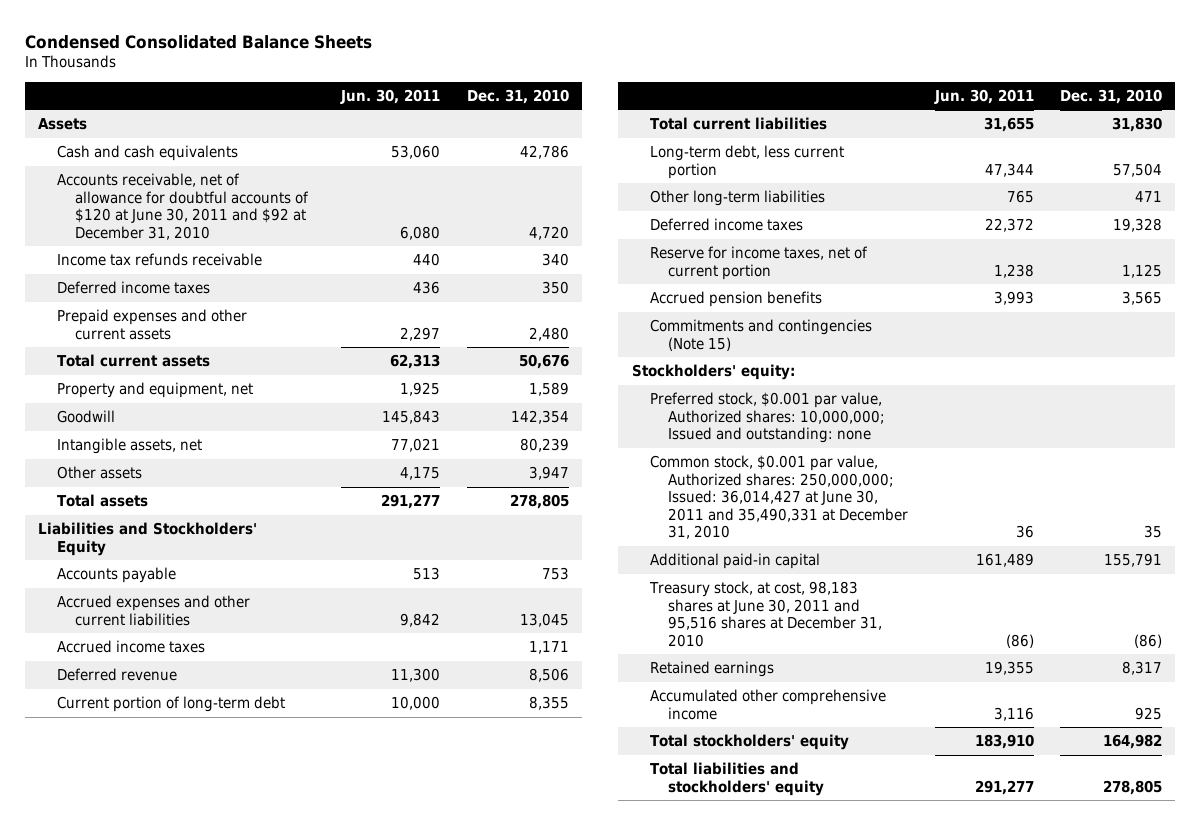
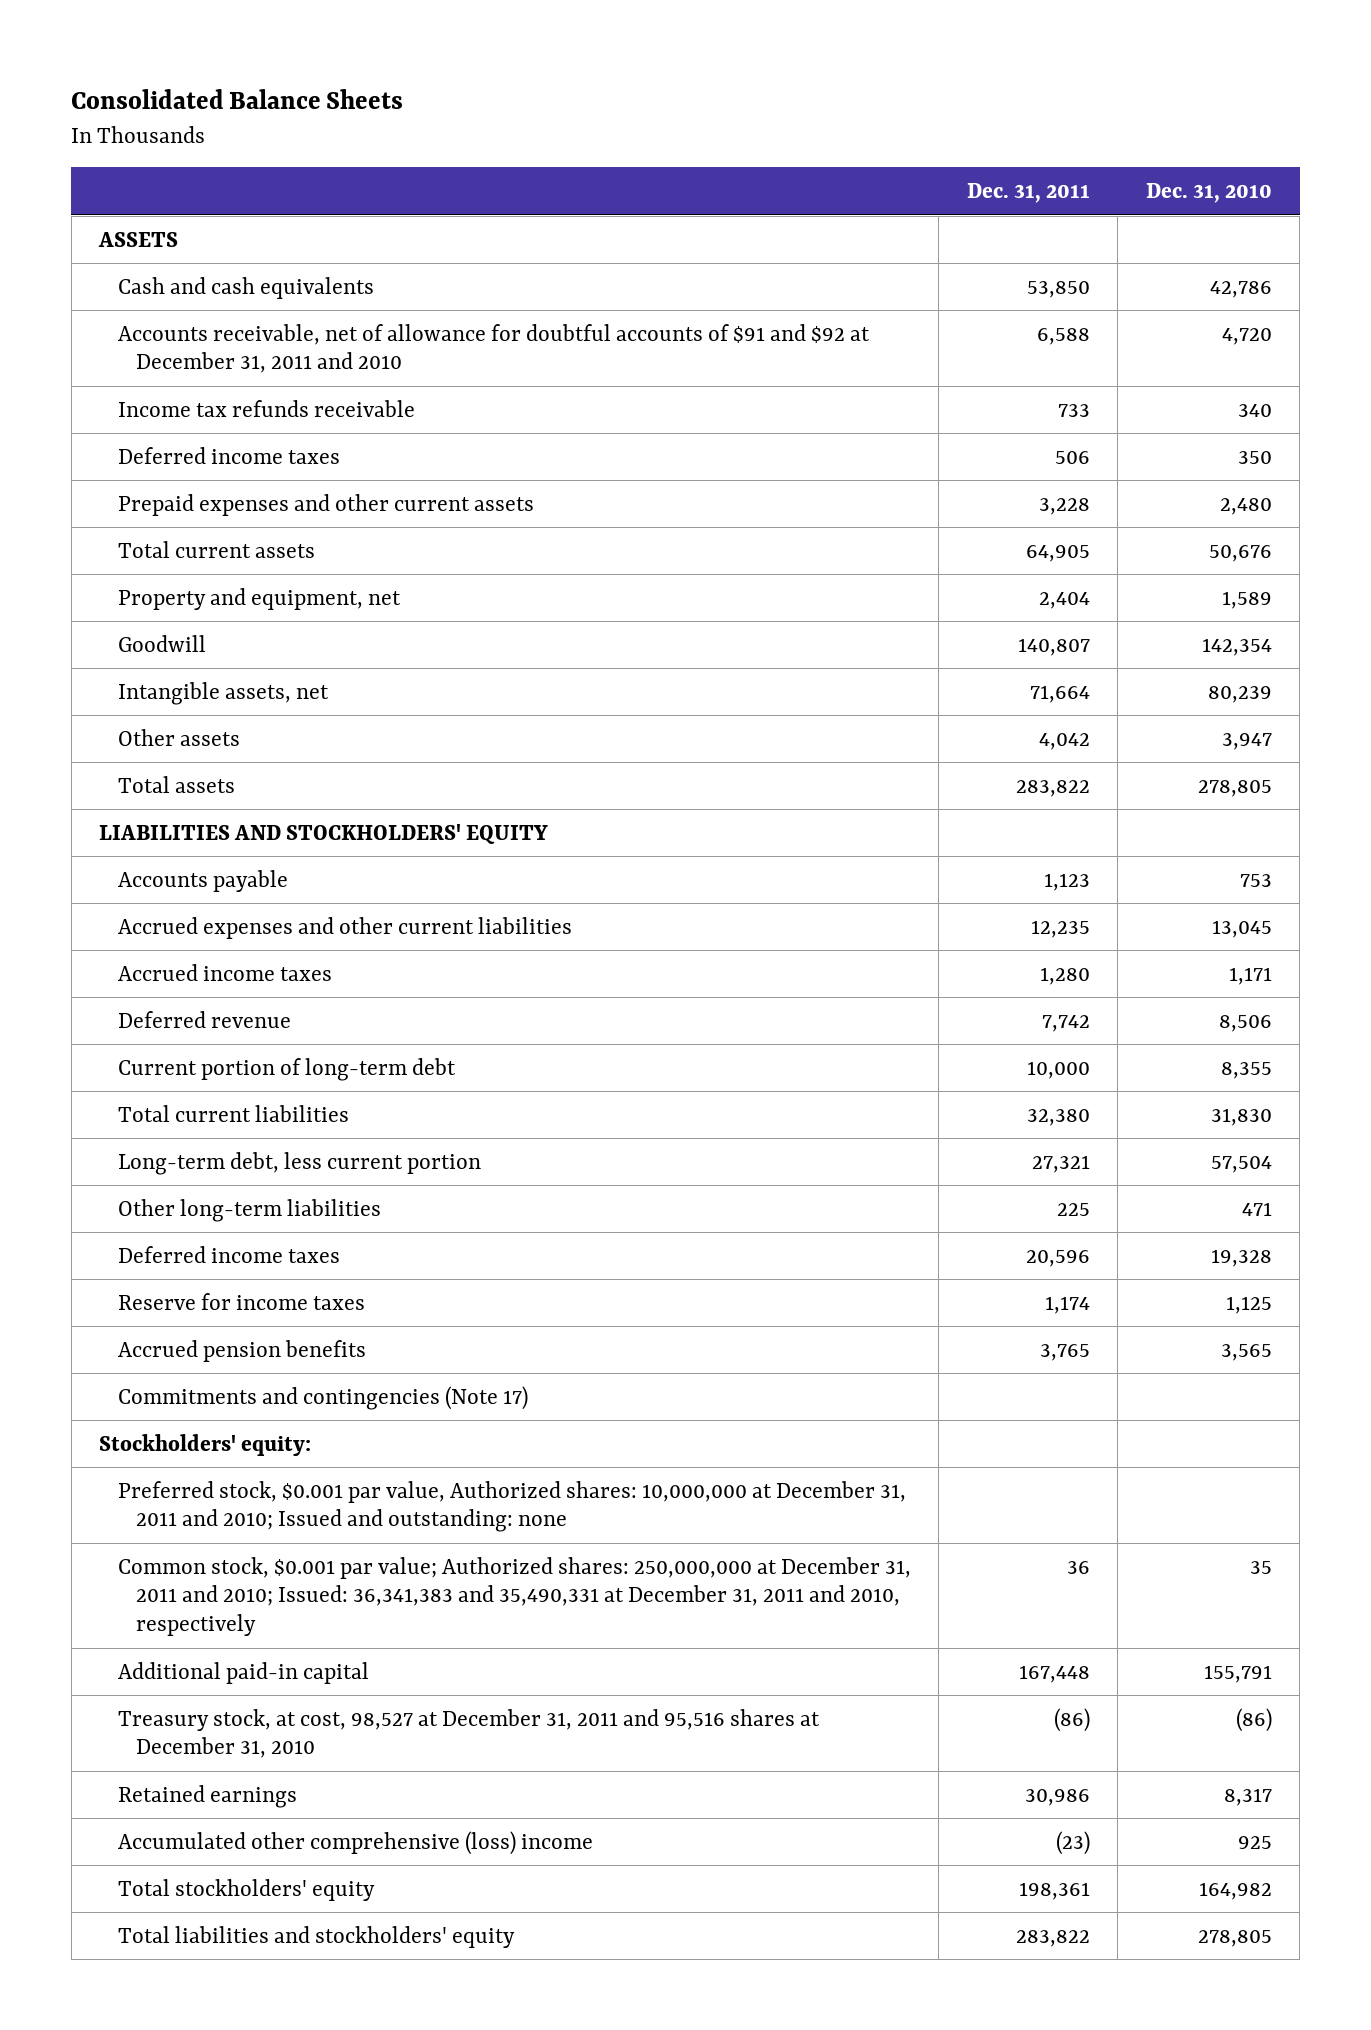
[25,34,373,49] Condensed Consolidated Balance Sheets -> [71,89,404,110] Consolidated Balance Sheets
[340,88,441,104] Jun. 30, 2011 -> none
none -> [966,182,1090,203] Dec. 31, 2011
[38,118,88,131] Assets -> [98,231,179,247] ASSETS
[56,173,309,240] Accounts receivable, net of allowance for doubtful accounts of $120 at June 30, 2011 and $92 at December 31, 2010 -> [117,323,870,374] Accounts receivable, net of allowance for doubtful accounts of $91 and $92 at December 31, 2011 and 2010
[38,522,258,556] Liabilities and Stockholders' Equity -> [99,823,549,844] LIABILITIES AND STOCKHOLDERS' EQUITY
[649,246,868,280] Reserve for income taxes, net of current portion -> [117,1292,365,1310] Reserve for income taxes
[649,319,872,351] Commitments and contingencies (Note 15) -> [117,1385,528,1410] Commitments and contingencies (Note 17)
[649,392,886,444] Preferred stock, $0.001 par value, Authorized shares: 10,000,000; Issued and outstanding: none -> [117,1480,906,1533] Preferred stock, $0.001 par value, Authorized shares: 10,000,000 at December 31, 2011 and 2010; Issued and outstanding: none
[649,455,909,540] Common stock, $0.001 par value, Authorized shares: 250,000,000; Issued: 36,014,427 at June 30, 2011 and 35,490,331 at December 31, 2010 -> [117,1556,911,1636] Common stock, $0.001 par value; Authorized shares: 250,000,000 at December 31, 2011 and 2010; Issued: 36,341,383 and 35,490,331 at December 31, 2011 and 2010, respectively
[648,581,883,647] Treasury stock, at cost, 98,183 shares at June 30, 2011 and 95,516 shares at December 31, 2010 -> [117,1708,820,1759] Treasury stock, at cost, 98,527 at December 31, 2011 and 95,516 shares at December 31, 2010
[649,689,886,720] Accumulated other comprehensive income -> [117,1830,593,1855] Accumulated other comprehensive (loss) income

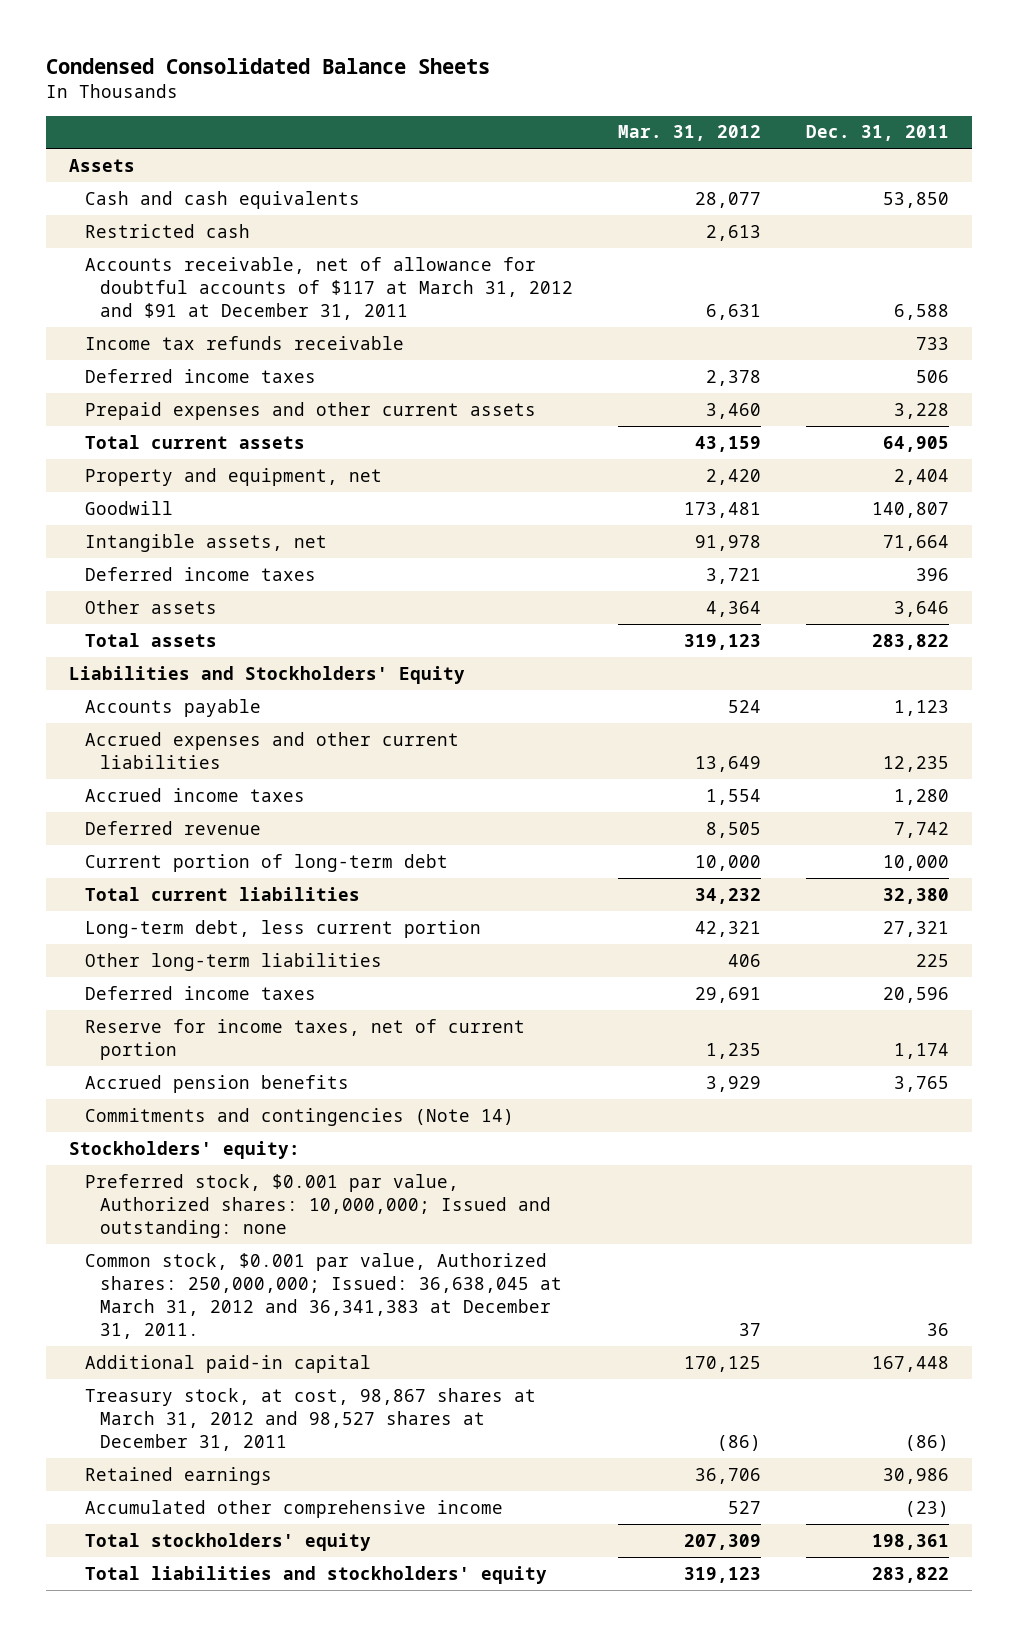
[71,89,404,110] Consolidated Balance Sheets -> [46,57,491,74] Condensed Consolidated Balance Sheets
[1145,182,1272,203] Dec. 31, 2010 -> none
none -> [618,125,762,142] Mar. 31, 2012
[98,231,179,247] ASSETS -> [68,158,135,172] Assets
none -> [84,223,250,238] Restricted cash
[117,323,870,374] Accounts receivable, net of allowance for doubtful accounts of $91 and $92 at December 31, 2011 and 2010 -> [84,256,574,320] Accounts receivable, net of allowance for doubtful accounts of $117 at March 31, 2012 and $91 at December 31, 2011
none -> [84,566,316,581] Deferred income taxes
[1038,732,1090,750] 4,042 -> [894,600,950,617] 3,646
[99,823,549,844] LIABILITIES AND STOCKHOLDERS' EQUITY -> [68,665,465,684] Liabilities and Stockholders' Equity
[117,1292,365,1310] Reserve for income taxes -> [84,1018,525,1060] Reserve for income taxes, net of current portion
[117,1385,528,1410] Commitments and contingencies (Note 17) -> [84,1107,514,1126] Commitments and contingencies (Note 14)
[117,1480,906,1533] Preferred stock, $0.001 par value, Authorized shares: 10,000,000 at December 31, 2011 and 2010; Issued and outstanding: none -> [84,1173,552,1238] Preferred stock, $0.001 par value, Authorized shares: 10,000,000; Issued and outstanding: none
[117,1556,911,1636] Common stock, $0.001 par value; Authorized shares: 250,000,000 at December 31, 2011 and 2010; Issued: 36,341,383 and 35,490,331 at December 31, 2011 and 2010, respectively -> [84,1252,563,1339] Common stock, $0.001 par value, Authorized shares: 250,000,000; Issued: 36,638,045 at March 31, 2012 and 36,341,383 at December 31, 2011.
[117,1708,820,1759] Treasury stock, at cost, 98,527 at December 31, 2011 and 95,516 shares at December 31, 2010 -> [84,1387,536,1451] Treasury stock, at cost, 98,867 shares at March 31, 2012 and 98,527 shares at December 31, 2011
[117,1830,593,1855] Accumulated other comprehensive (loss) income -> [84,1499,503,1518] Accumulated other comprehensive income

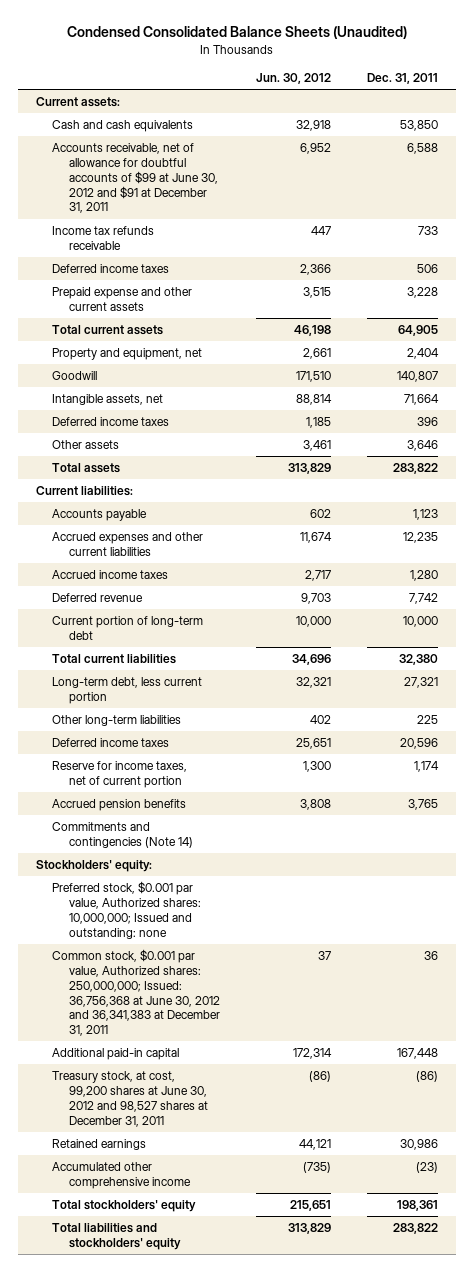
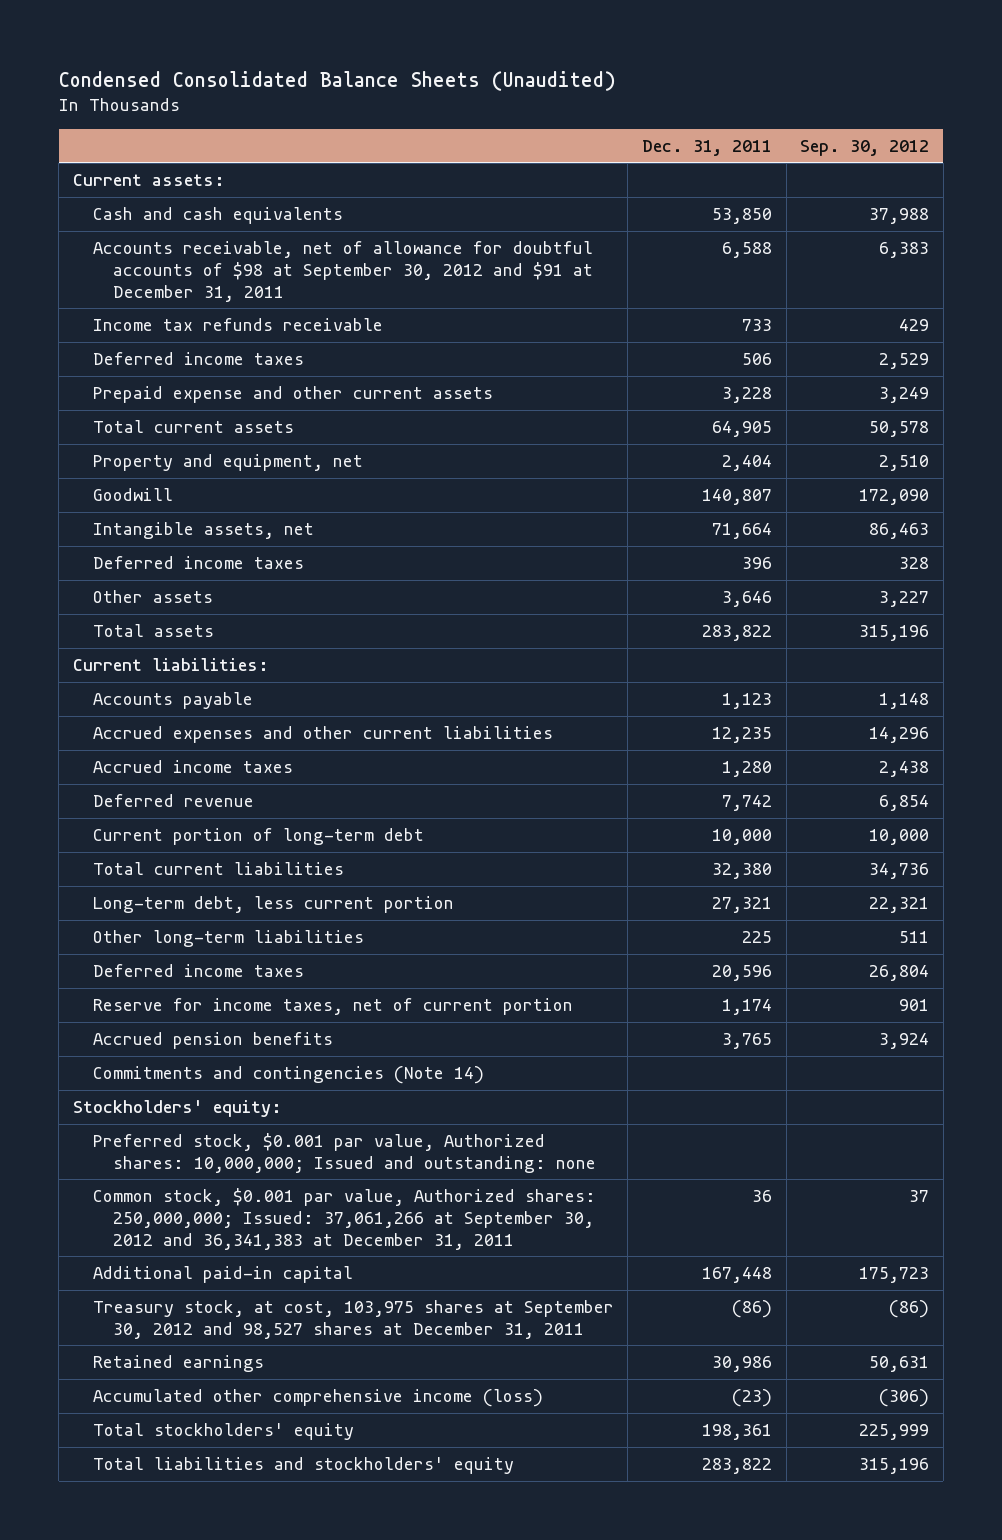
[255,73,331,85] Jun. 30, 2012 -> none
none -> [800,139,930,156] Sep. 30, 2012
[52,143,218,214] Accounts receivable, net of allowance for doubtful accounts of $99 at June 30, 2012 and $91 at December 31, 2011 -> [92,241,593,302] Accounts receivable, net of allowance for doubtful accounts of $98 at September 30, 2012 and $91 at December 31, 2011
[52,949,220,1037] Common stock, $0.001 par value, Authorized shares: 250,000,000; Issued: 36,756,368 at June 30, 2012 and 36,341,383 at December 31, 2011 -> [92,1188,596,1250] Common stock, $0.001 par value, Authorized shares: 250,000,000; Issued: 37,061,266 at September 30, 2012 and 36,341,383 at December 31, 2011
[52,1071,208,1127] Treasury stock, at cost, 99,200 shares at June 30, 2012 and 98,527 shares at December 31, 2011 -> [92,1300,614,1339] Treasury stock, at cost, 103,975 shares at September 30, 2012 and 98,527 shares at December 31, 2011
[52,1162,191,1189] Accumulated other comprehensive income -> [92,1389,543,1408] Accumulated other comprehensive income (loss)

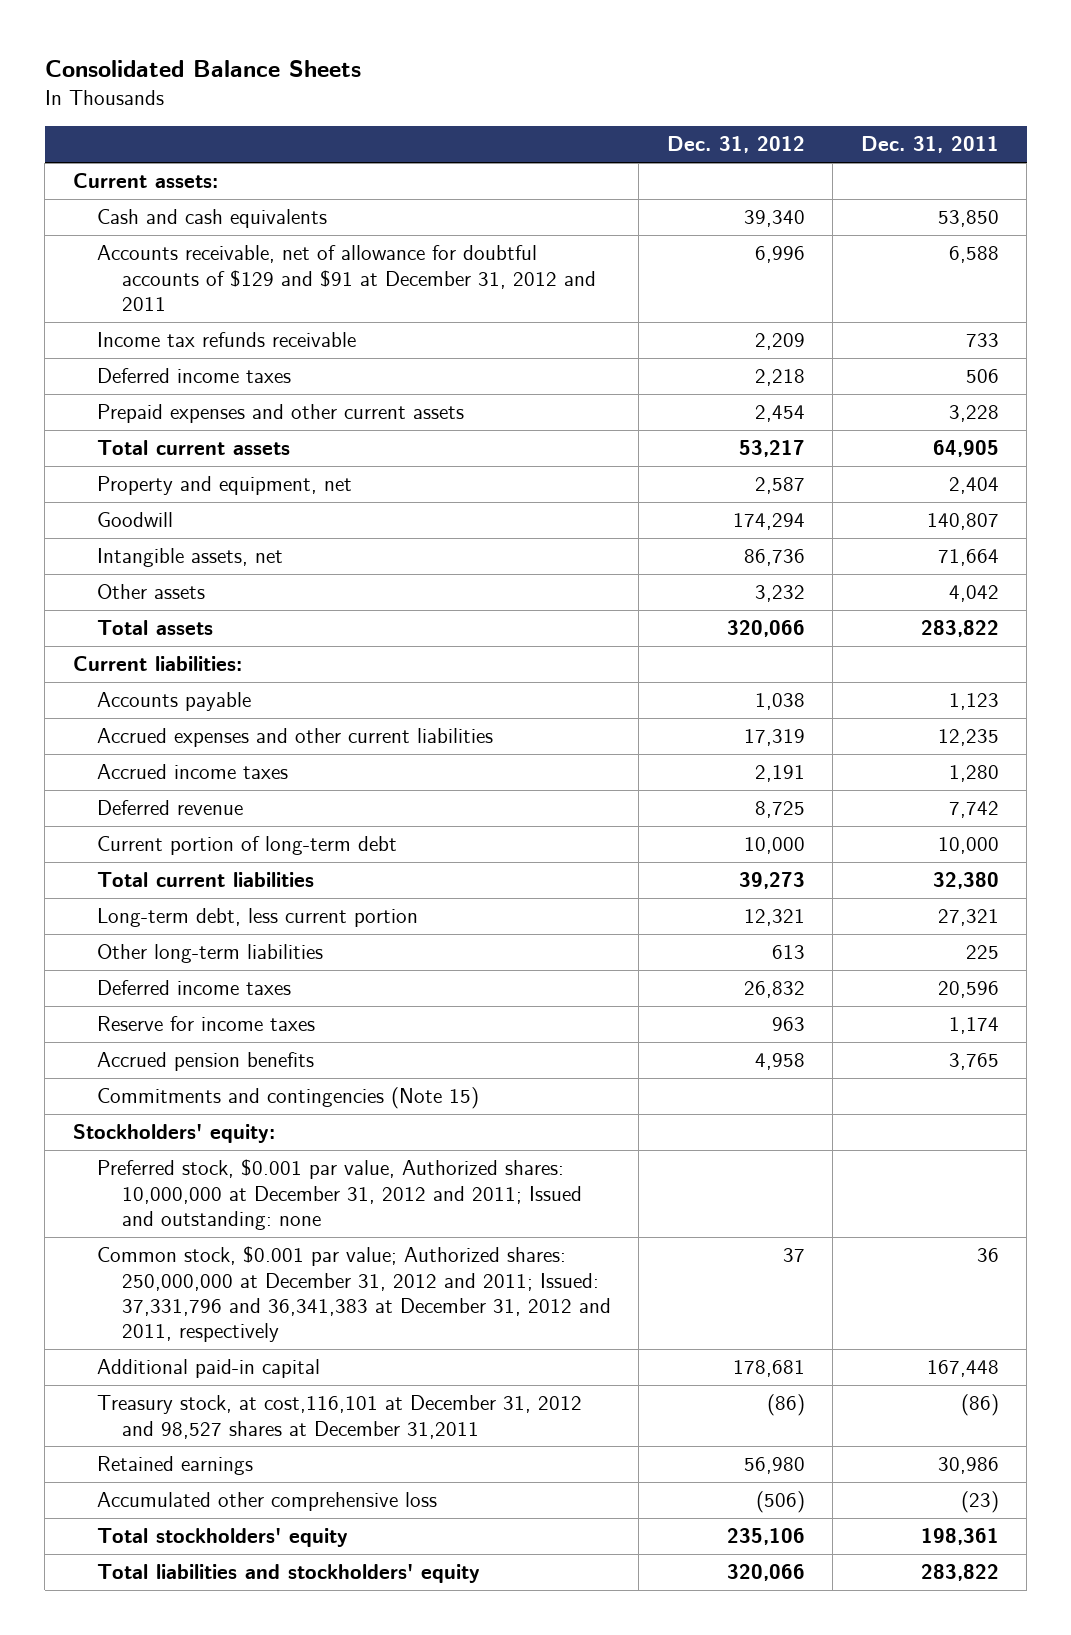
[58,70,616,91] Condensed Consolidated Balance Sheets (Unaudited) -> [44,60,361,78] Consolidated Balance Sheets
[800,139,930,156] Sep. 30, 2012 -> none
none -> [666,136,805,154] Dec. 31, 2012
[92,241,593,302] Accounts receivable, net of allowance for doubtful accounts of $98 at September 30, 2012 and $91 at December 31, 2011 -> [97,245,596,311] Accounts receivable, net of allowance for doubtful accounts of $129 and $91 at December 31, 2012 and 2011
[92,386,493,404] Prepaid expense and other current assets -> [97,404,465,424] Prepaid expenses and other current assets
[92,556,304,570] Deferred income taxes -> none
[721,591,772,608] 3,646 -> [948,585,999,603] 4,042
[92,998,573,1016] Reserve for income taxes, net of current portion -> [97,1016,316,1032] Reserve for income taxes
[92,1066,484,1085] Commitments and contingencies (Note 14) -> [97,1087,480,1110] Commitments and contingencies (Note 15)
[92,1133,596,1173] Preferred stock, $0.001 par value, Authorized shares: 10,000,000; Issued and outstanding: none -> [97,1159,582,1230] Preferred stock, $0.001 par value, Authorized shares: 10,000,000 at December 31, 2012 and 2011; Issued and outstanding: none
[92,1188,596,1250] Common stock, $0.001 par value, Authorized shares: 250,000,000; Issued: 37,061,266 at September 30, 2012 and 36,341,383 at December 31, 2011 -> [97,1246,611,1342] Common stock, $0.001 par value; Authorized shares: 250,000,000 at December 31, 2012 and 2011; Issued: 37,331,796 and 36,341,383 at December 31, 2012 and 2011, respectively
[92,1300,614,1339] Treasury stock, at cost, 103,975 shares at September 30, 2012 and 98,527 shares at December 31, 2011 -> [97,1395,583,1439] Treasury stock, at cost,116,101 at December 31, 2012 and 98,527 shares at December 31,2011
[92,1389,543,1408] Accumulated other comprehensive income (loss) -> [97,1492,438,1512] Accumulated other comprehensive loss

